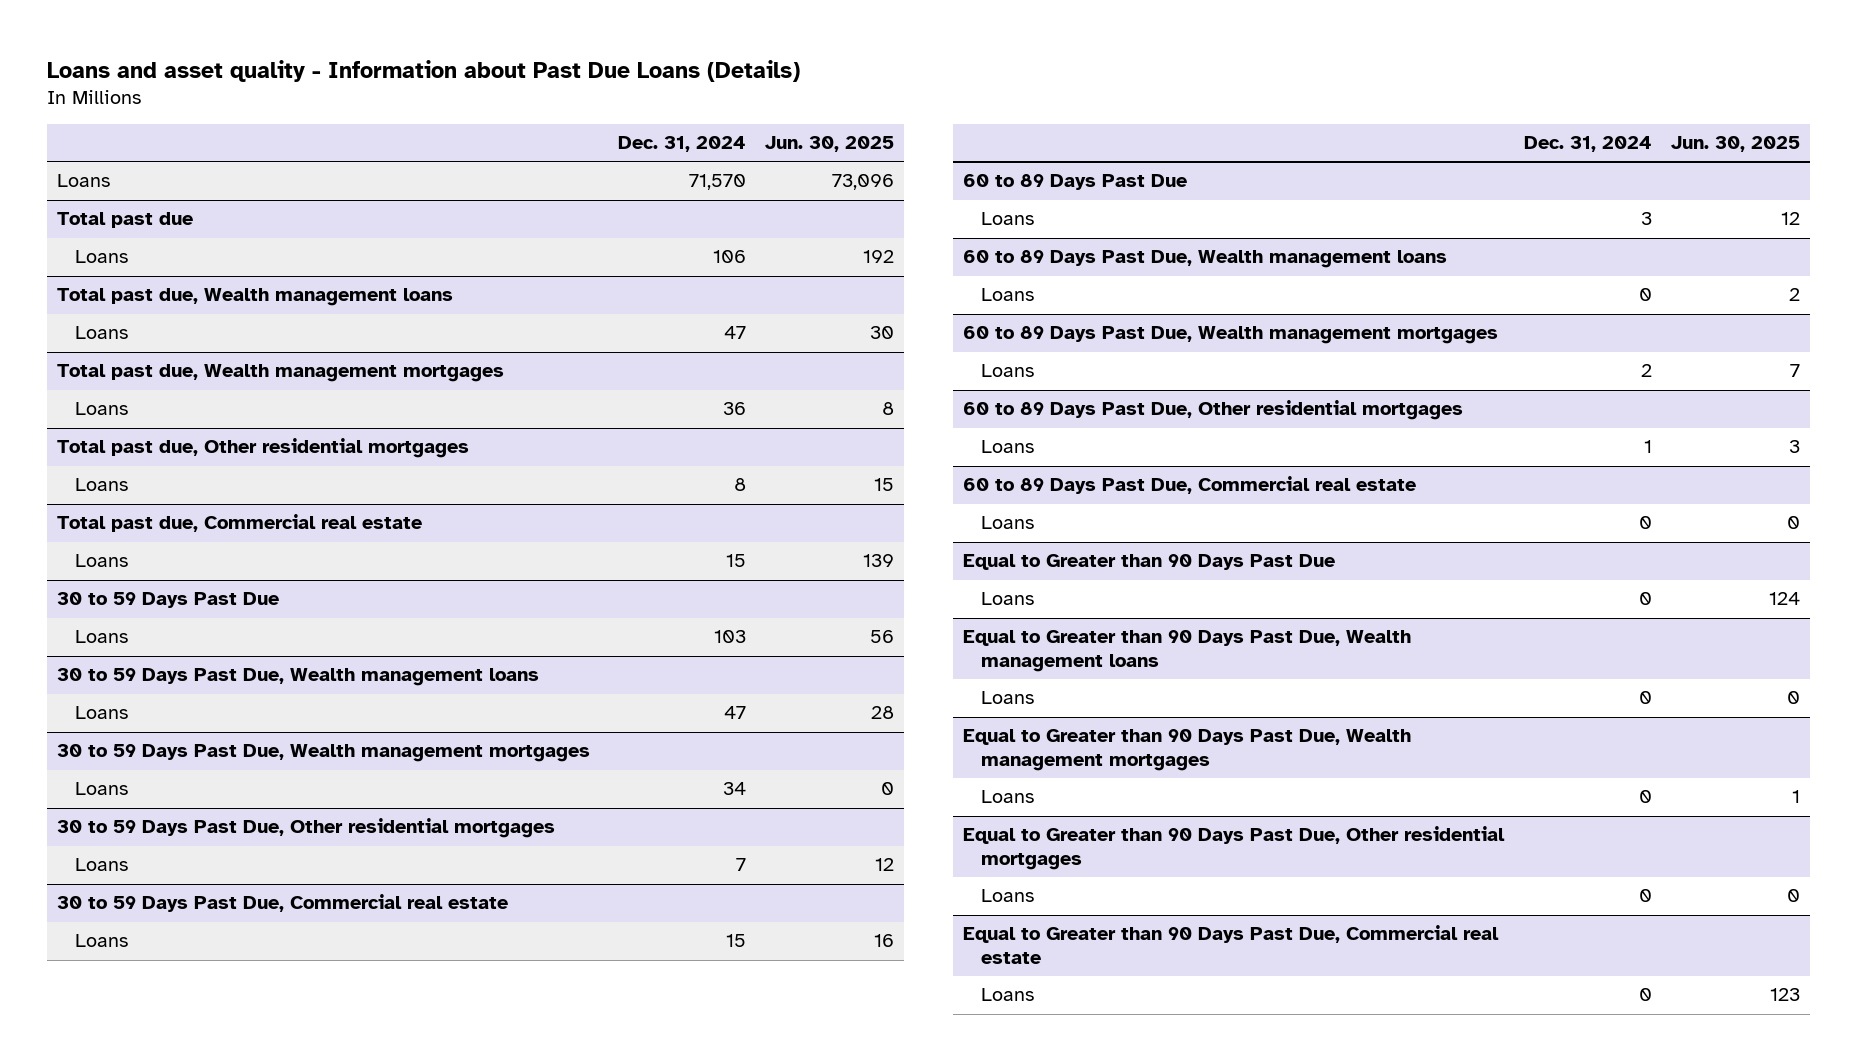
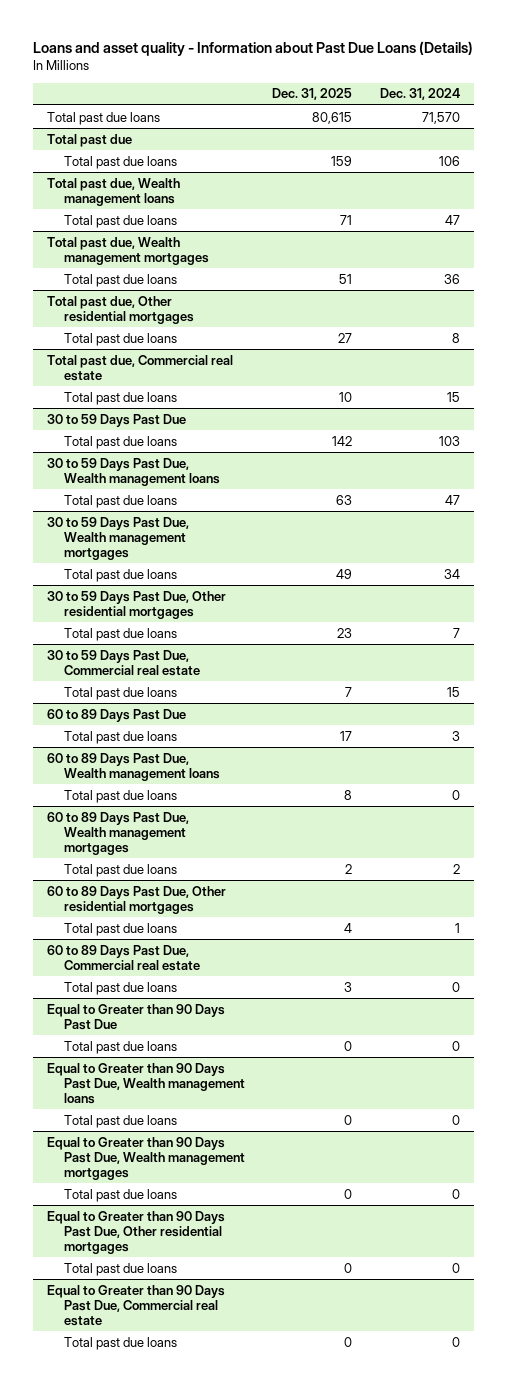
[765,136,895,153] Jun. 30, 2025 -> none
none -> [272,88,353,101] Dec. 31, 2025
[57,174,111,188] Loans -> [46,111,160,125] Total past due loans
[75,250,129,264] Loans -> [63,155,177,169] Total past due loans
[75,326,129,340] Loans -> [63,214,177,228] Total past due loans
[75,402,129,416] Loans -> [63,273,177,287] Total past due loans
[75,478,129,492] Loans -> [63,332,177,346] Total past due loans
[75,554,129,568] Loans -> [63,391,177,405] Total past due loans
[75,630,129,644] Loans -> [63,435,177,449] Total past due loans
[75,706,129,720] Loans -> [63,494,177,508] Total past due loans
[75,782,129,796] Loans -> [63,568,177,582] Total past due loans
[75,858,129,872] Loans -> [63,627,177,641] Total past due loans
[75,934,129,948] Loans -> [63,686,177,700] Total past due loans
[980,212,1034,226] Loans -> [63,730,177,744] Total past due loans
[980,288,1034,302] Loans -> [63,789,177,803] Total past due loans
[980,364,1034,378] Loans -> [63,863,177,877] Total past due loans
[980,440,1034,454] Loans -> [63,922,177,936] Total past due loans
[980,516,1034,530] Loans -> [63,981,177,995] Total past due loans
[980,592,1034,606] Loans -> [63,1040,177,1054] Total past due loans
[980,691,1034,705] Loans -> [63,1114,177,1128] Total past due loans
[980,790,1034,804] Loans -> [63,1188,177,1202] Total past due loans
[980,889,1034,903] Loans -> [63,1262,177,1276] Total past due loans
[980,988,1034,1002] Loans -> [63,1336,177,1350] Total past due loans

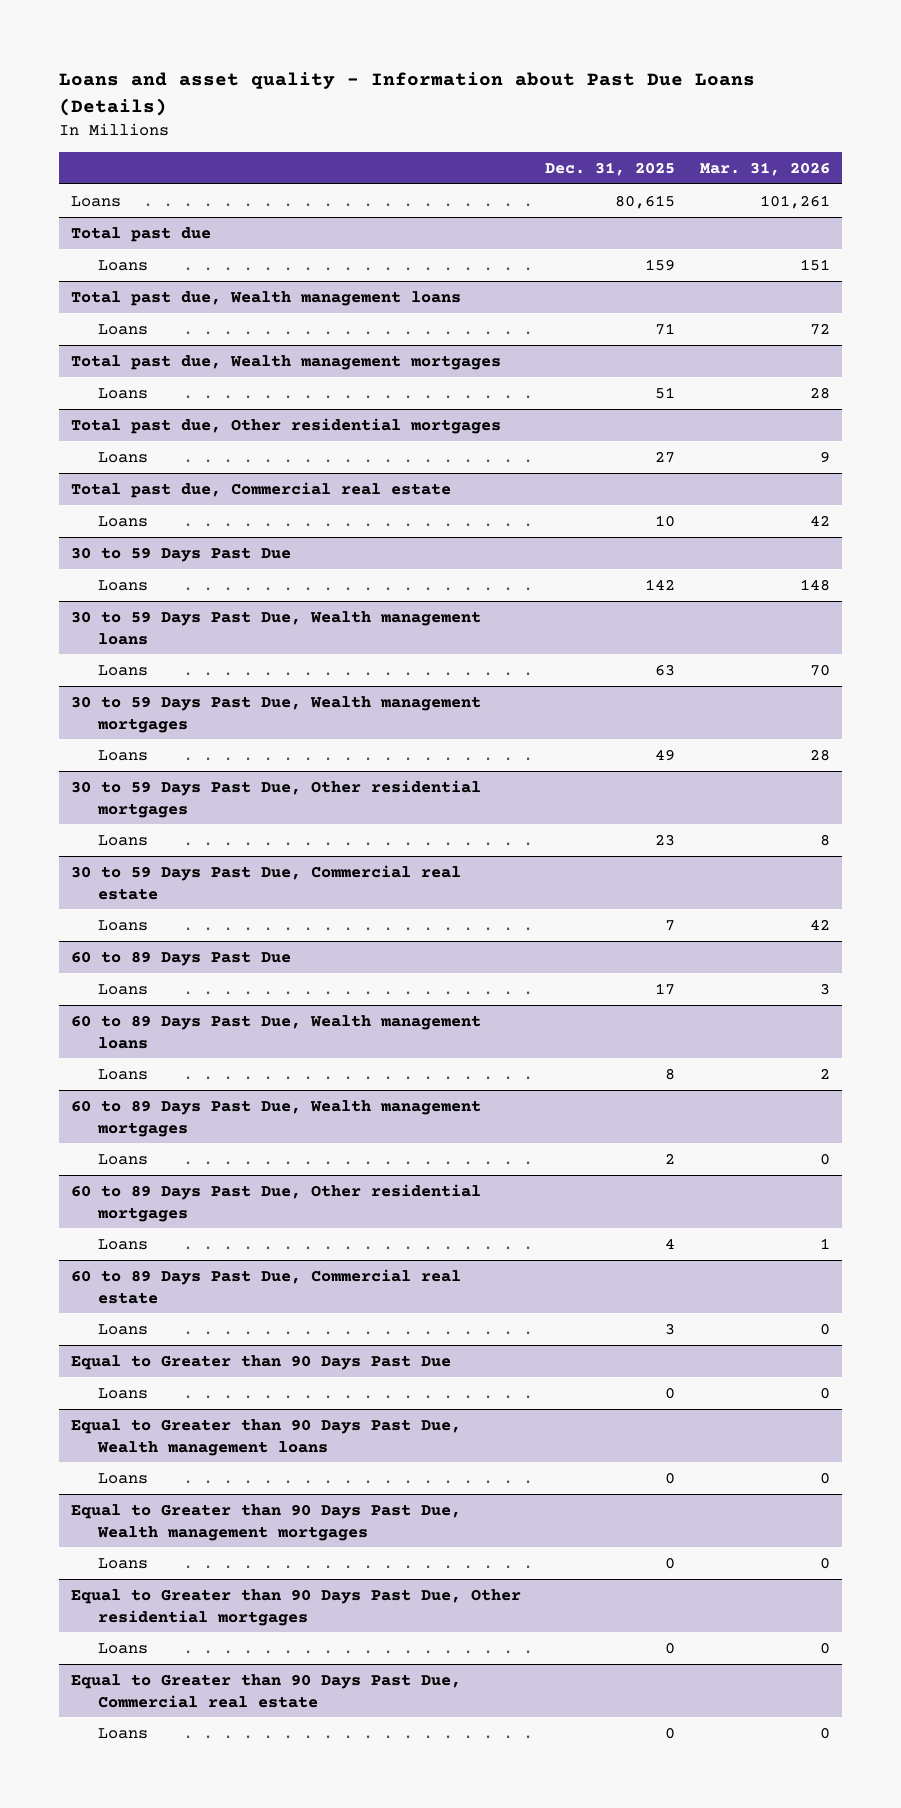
[380,88,461,101] Dec. 31, 2024 -> none
none -> [699,161,830,176] Mar. 31, 2026
[46,111,160,125] Total past due loans -> [71,195,122,207] Loans
[63,155,177,169] Total past due loans -> [97,259,148,271] Loans
[63,214,177,228] Total past due loans -> [97,323,148,335] Loans
[63,273,177,287] Total past due loans -> [97,387,148,399] Loans
[63,332,177,346] Total past due loans -> [97,451,148,463] Loans
[63,391,177,405] Total past due loans -> [97,515,148,527] Loans
[63,435,177,449] Total past due loans -> [97,579,148,591] Loans
[63,494,177,508] Total past due loans -> [97,664,148,676] Loans
[63,568,177,582] Total past due loans -> [97,749,148,761] Loans
[63,627,177,641] Total past due loans -> [97,834,148,846] Loans
[63,686,177,700] Total past due loans -> [97,919,148,931] Loans
[63,730,177,744] Total past due loans -> [97,983,148,995] Loans
[63,789,177,803] Total past due loans -> [97,1068,148,1080] Loans
[63,863,177,877] Total past due loans -> [97,1153,148,1165] Loans
[63,922,177,936] Total past due loans -> [97,1238,148,1250] Loans
[63,981,177,995] Total past due loans -> [97,1323,148,1335] Loans
[63,1040,177,1054] Total past due loans -> [97,1387,148,1399] Loans
[63,1114,177,1128] Total past due loans -> [97,1472,148,1484] Loans
[63,1188,177,1202] Total past due loans -> [97,1557,148,1569] Loans
[63,1262,177,1276] Total past due loans -> [97,1642,148,1654] Loans
[63,1336,177,1350] Total past due loans -> [97,1727,148,1739] Loans

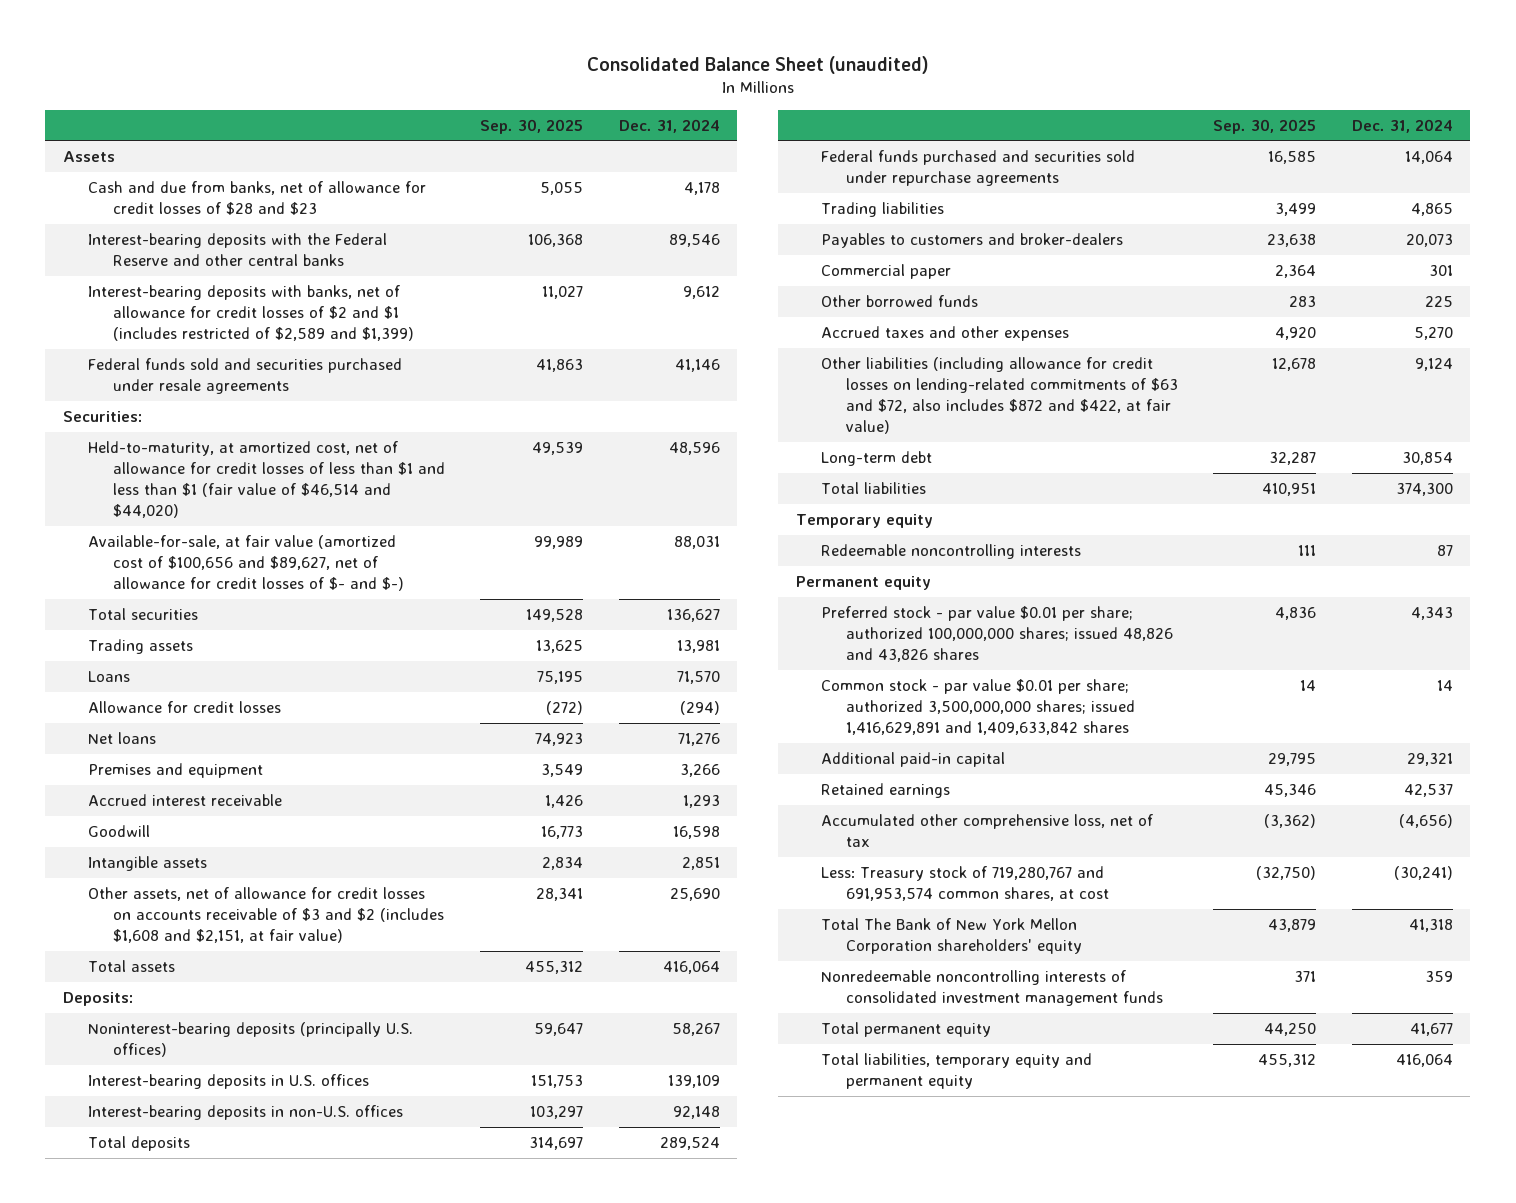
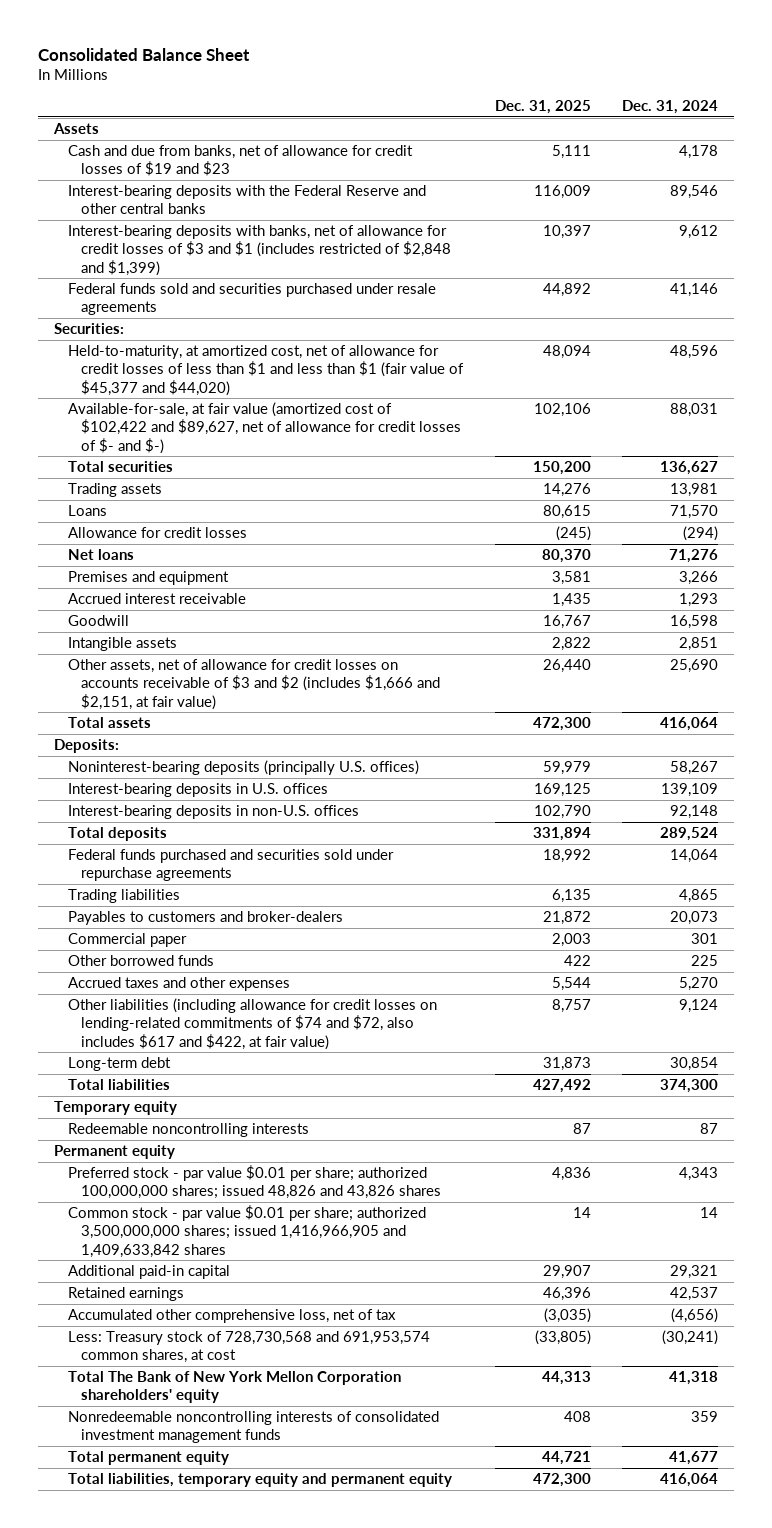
[586,55,929,74] Consolidated Balance Sheet (unaudited) -> [38,47,251,61] Consolidated Balance Sheet
[480,118,584,134] Sep. 30, 2025 -> none
none -> [494,100,591,115] Dec. 31, 2025
[87,181,426,216] Cash and due from banks, net of allowance for credit losses of $28 and $23 -> [67,145,413,177] Cash and due from banks, net of allowance for credit losses of $19 and $23
[87,285,414,342] Interest-bearing deposits with banks, net of allowance for credit losses of $2 and $1 (includes restricted of $2,589 and $1,399) -> [67,225,452,276] Interest-bearing deposits with banks, net of allowance for credit losses of $3 and $1 (includes restricted of $2,848 and $1,399)
[87,441,445,519] Held-to-maturity, at amortized cost, net of allowance for credit losses of less than $1 and less than $1 (fair value of $46,514 and $44,020) -> [67,345,465,396] Held-to-maturity, at amortized cost, net of allowance for credit losses of less than $1 and less than $1 (fair value of $45,377 and $44,020)
[87,535,404,592] Available-for-sale, at fair value (amortized cost of $100,656 and $89,627, net of allowance for credit losses of $- and $-) -> [67,402,462,454] Available-for-sale, at fair value (amortized cost of $102,422 and $89,627, net of allowance for credit losses of $- and $-)
[87,887,444,944] Other assets, net of allowance for credit losses on accounts receivable of $3 and $2 (includes $1,608 and $2,151, at fair value) -> [67,659,441,710] Other assets, net of allowance for credit losses on accounts receivable of $3 and $2 (includes $1,666 and $2,151, at fair value)
[821,357,1178,435] Other liabilities (including allowance for credit losses on lending-related commitments of $63 and $72, also includes $872 and $422, at fair value) -> [67,998,437,1050] Other liabilities (including allowance for credit losses on lending-related commitments of $74 and $72, also includes $617 and $422, at fair value)
[821,679,1135,736] Common stock - par value $0.01 per share; authorized 3,500,000,000 shares; issued 1,416,629,891 and 1,409,633,842 shares -> [67,1205,426,1258] Common stock - par value $0.01 per share; authorized 3,500,000,000 shares; issued 1,416,966,905 and 1,409,633,842 shares
[821,866,1109,902] Less: Treasury stock of 719,280,767 and 691,953,574 common shares, at cost -> [67,1331,430,1364] Less: Treasury stock of 728,730,568 and 691,953,574 common shares, at cost

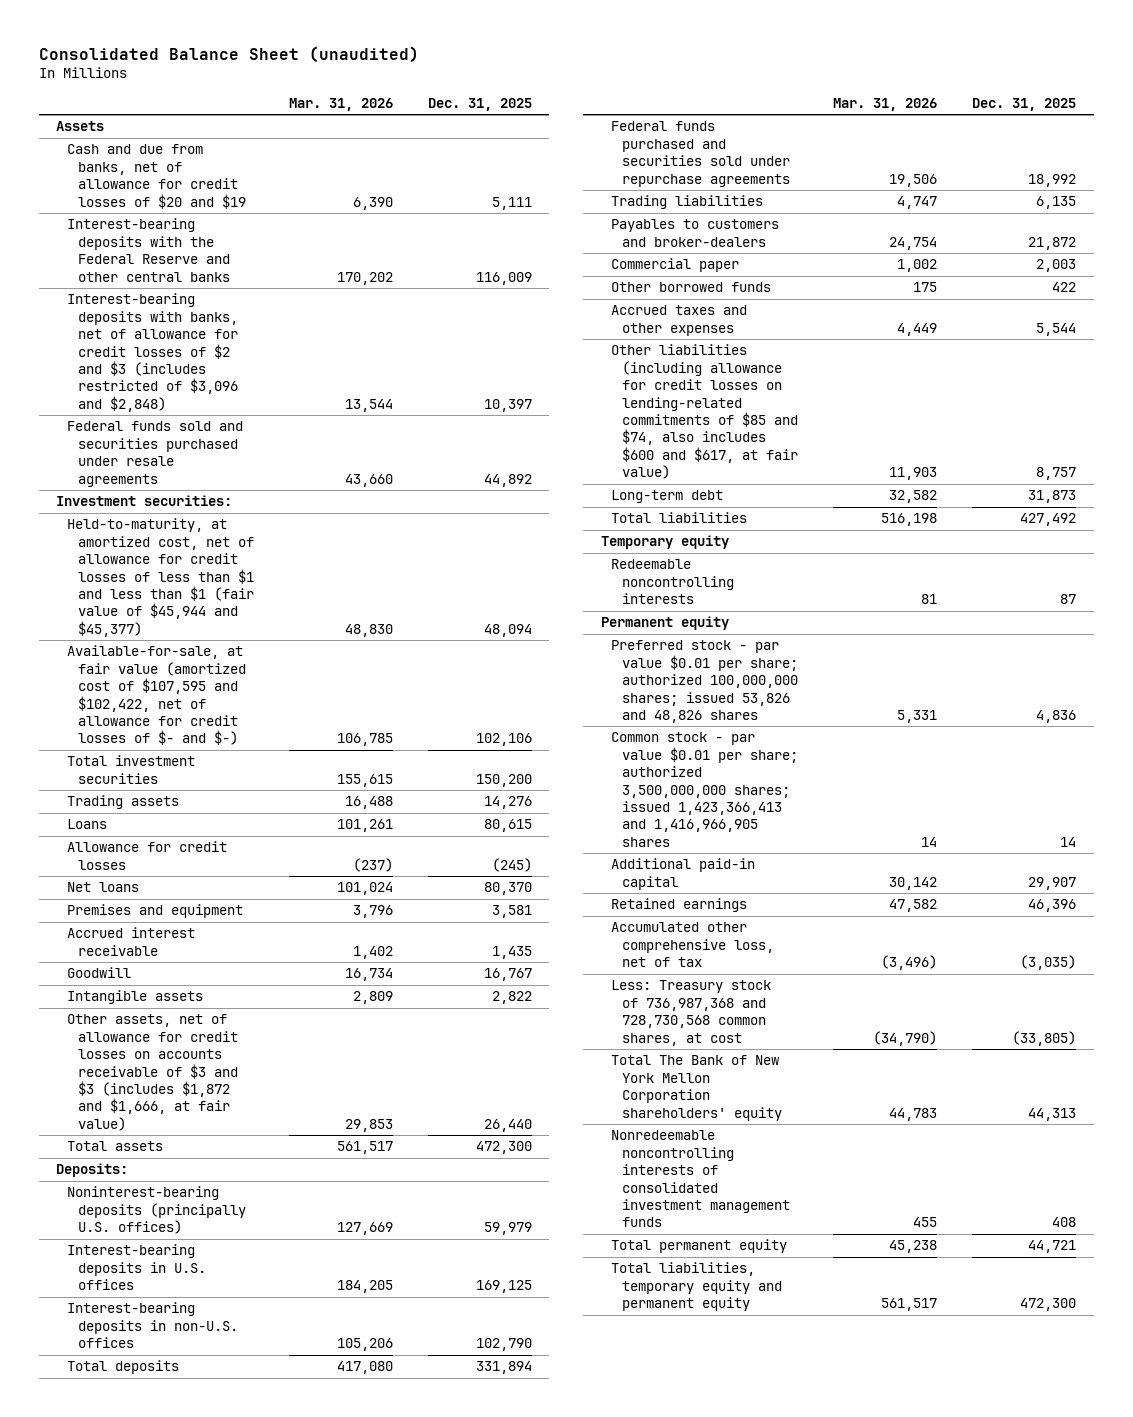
[38,47,251,61] Consolidated Balance Sheet -> [38,45,419,62] Consolidated Balance Sheet (unaudited)
[622,100,719,115] Dec. 31, 2024 -> none
none -> [288,97,393,111] Mar. 31, 2026
[67,145,413,177] Cash and due from banks, net of allowance for credit losses of $19 and $23 -> [67,144,246,209] Cash and due from banks, net of allowance for credit losses of $20 and $19
[67,225,452,276] Interest-bearing deposits with banks, net of allowance for credit losses of $3 and $1 (includes restricted of $2,848 and $1,399) -> [67,293,238,412] Interest-bearing deposits with banks, net of allowance for credit losses of $2 and $3 (includes restricted of $3,096 and $2,848)
[53,323,124,335] Securities: -> [56,495,233,507] Investment securities:
[67,345,465,396] Held-to-maturity, at amortized cost, net of allowance for credit losses of less than $1 and less than $1 (fair value of $45,377 and $44,020) -> [67,518,254,637] Held-to-maturity, at amortized cost, net of allowance for credit losses of less than $1 and less than $1 (fair value of $45,944 and $45,377)
[67,402,462,454] Available-for-sale, at fair value (amortized cost of $102,422 and $89,627, net of allowance for credit losses of $- and $-) -> [67,645,246,746] Available-for-sale, at fair value (amortized cost of $107,595 and $102,422, net of allowance for credit losses of $- and $-)
[67,461,173,473] Total securities -> [67,755,196,784] Total investment securities
[67,659,441,710] Other assets, net of allowance for credit losses on accounts receivable of $3 and $2 (includes $1,666 and $2,151, at fair value) -> [67,1014,238,1131] Other assets, net of allowance for credit losses on accounts receivable of $3 and $3 (includes $1,872 and $1,666, at fair value)
[67,998,437,1050] Other liabilities (including allowance for credit losses on lending-related commitments of $74 and $72, also includes $617 and $422, at fair value) -> [611,344,799,480] Other liabilities (including allowance for credit losses on lending-related commitments of $85 and $74, also includes $600 and $617, at fair value)
[67,1165,442,1200] Preferred stock - par value $0.01 per share; authorized 100,000,000 shares; issued 48,826 and 43,826 shares -> [611,640,799,723] Preferred stock - par value $0.01 per share; authorized 100,000,000 shares; issued 53,826 and 48,826 shares
[67,1205,426,1258] Common stock - par value $0.01 per share; authorized 3,500,000,000 shares; issued 1,416,966,905 and 1,409,633,842 shares -> [611,732,799,847] Common stock - par value $0.01 per share; authorized 3,500,000,000 shares; issued 1,423,366,413 and 1,416,966,905 shares
[67,1331,430,1364] Less: Treasury stock of 728,730,568 and 691,953,574 common shares, at cost -> [611,980,772,1046] Less: Treasury stock of 736,987,368 and 728,730,568 common shares, at cost

